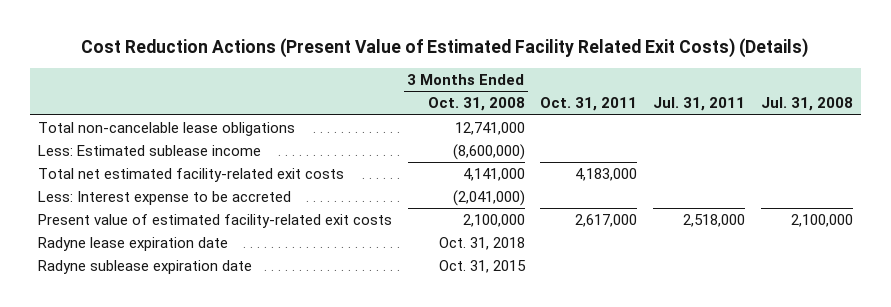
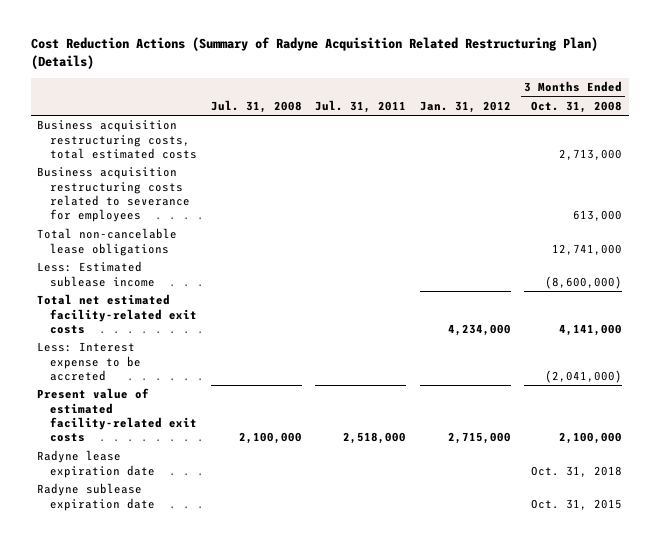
[81,38,809,59] Cost Reduction Actions (Present Value of Estimated Facility Related Exit Costs) (Details) -> [30,37,598,70] Cost Reduction Actions (Summary of Radyne Acquisition Related Restructuring Plan) (Details)
[540,97,638,112] Oct. 31, 2011 -> none
none -> [419,100,511,113] Jan. 31, 2012
none -> [37,120,198,159] Business acquisition restructuring costs, total estimated costs
none -> [37,167,191,223] Business acquisition restructuring costs related to severance for employees

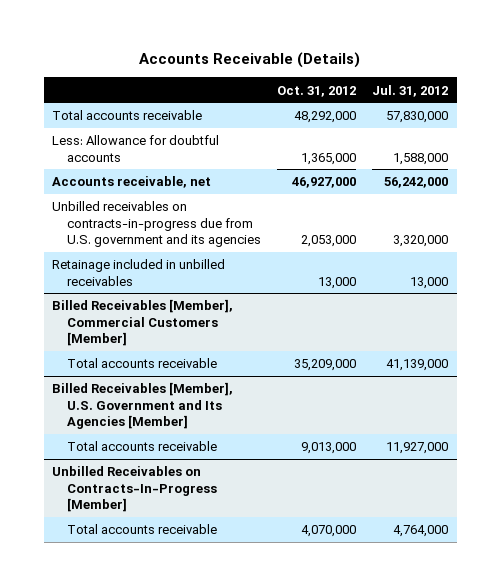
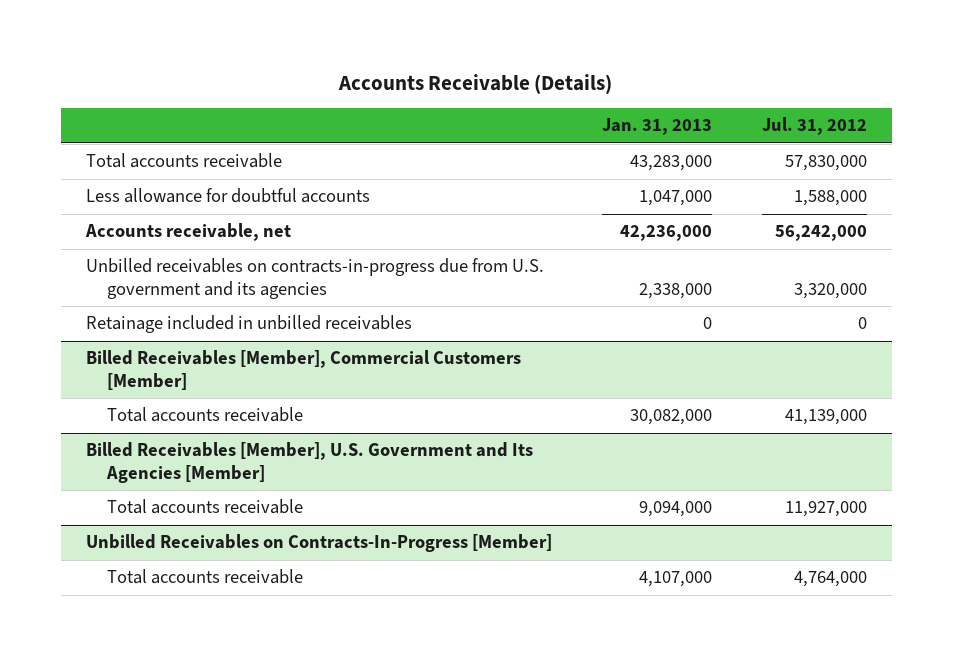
[277,85,357,97] Oct. 31, 2012 -> none
none -> [601,118,712,136] Jan. 31, 2013
[51,135,219,162] Less: Allowance for doubtful accounts -> [85,188,370,204] Less allowance for doubtful accounts
[410,276,449,289] 13,000 -> [857,317,867,330] 0

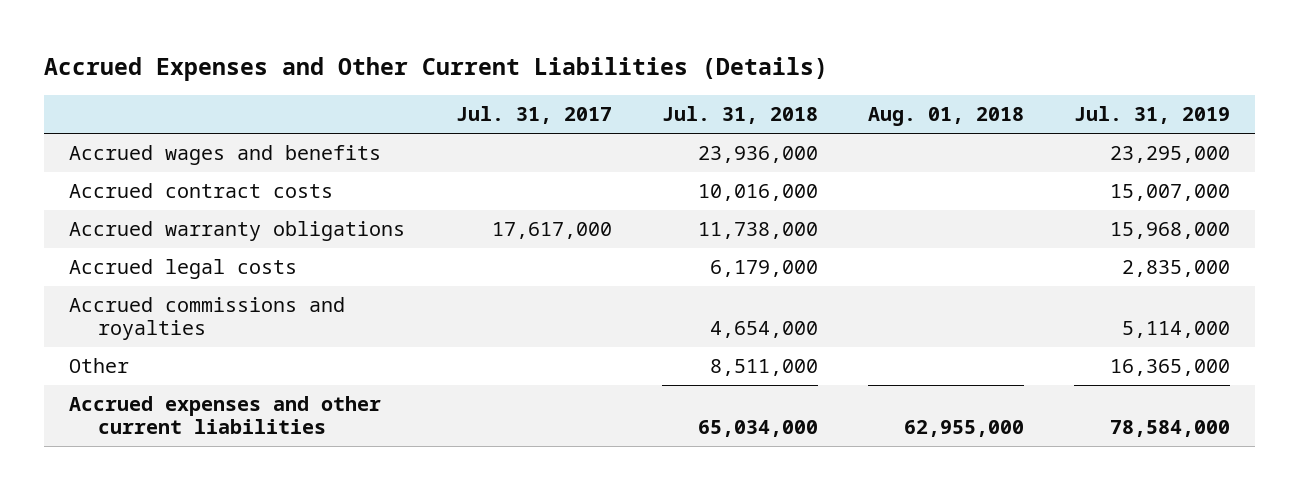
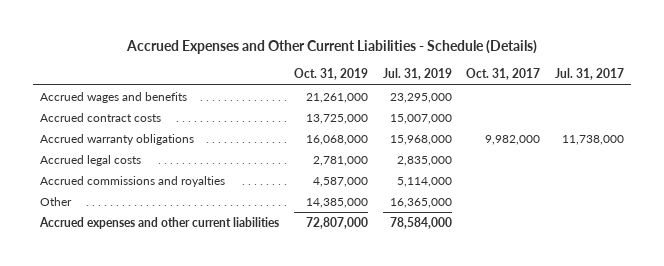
[44,57,829,82] Accrued Expenses and Other Current Liabilities (Details) -> [126,40,538,55] Accrued Expenses and Other Current Liabilities - Schedule (Details)
[661,106,818,125] Jul. 31, 2018 -> none
[867,107,1024,127] Aug. 01, 2018 -> none
none -> [293,68,368,81] Oct. 31, 2019
none -> [466,68,541,81] Oct. 31, 2017
[491,222,612,240] 17,617,000 -> [561,134,624,145] 11,738,000

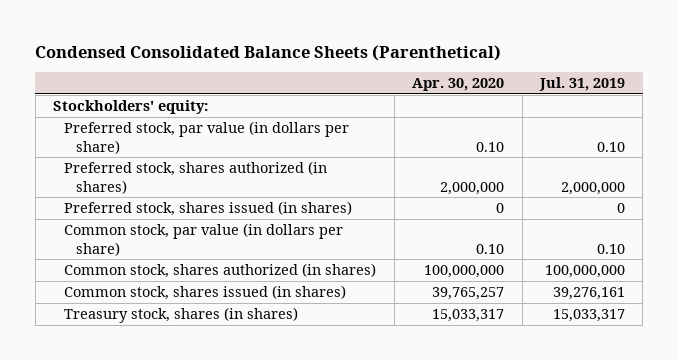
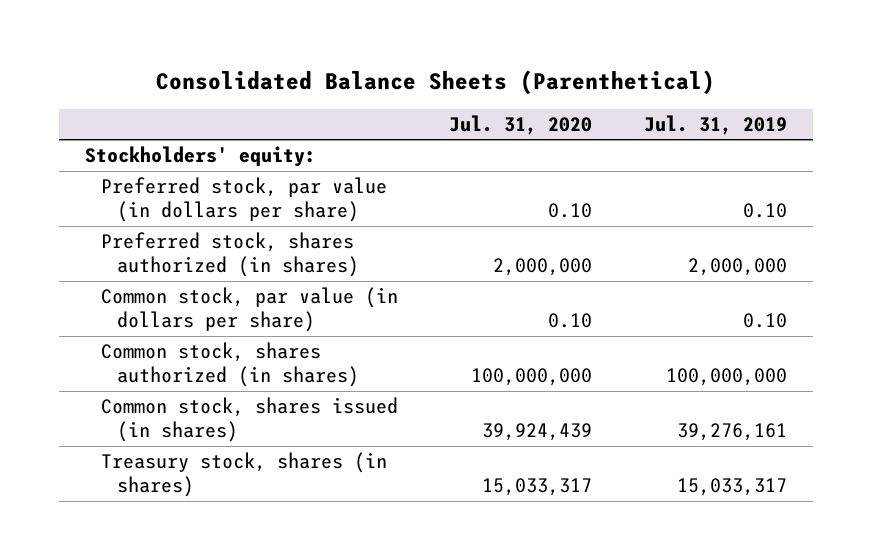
[35,44,502,61] Condensed Consolidated Balance Sheets (Parenthetical) -> [155,70,715,96] Consolidated Balance Sheets (Parenthetical)
[412,78,505,92] Apr. 30, 2020 -> none
none -> [449,114,593,135] Jul. 31, 2020
[64,201,353,217] Preferred stock, shares issued (in shares) -> none

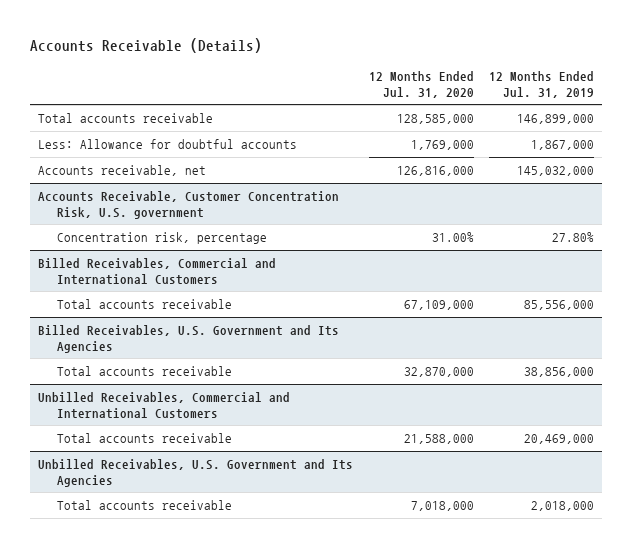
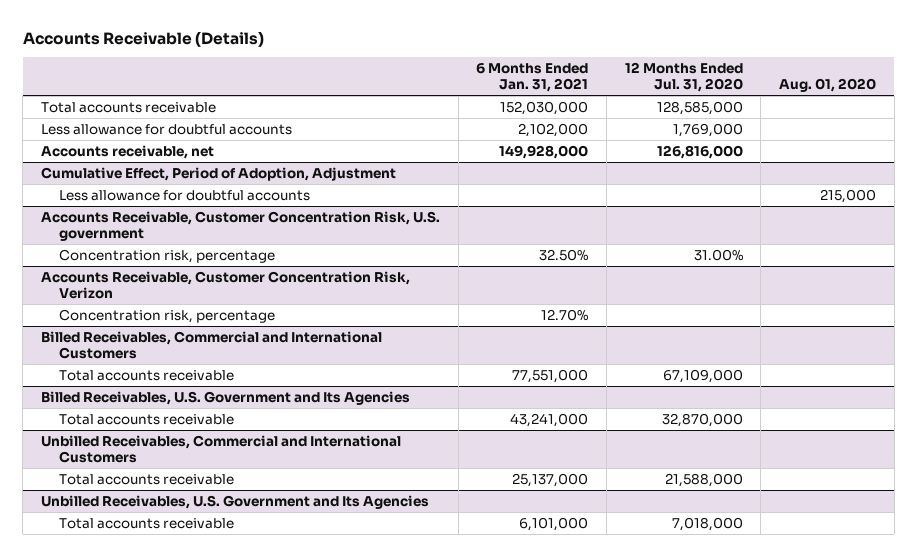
[489,71,595,98] 12 Months Ended Jul. 31, 2019 -> none
none -> [476,62,589,93] 6 Months Ended Jan. 31, 2021
none -> [778,78,876,93] Aug. 01, 2020
[37,139,297,150] Less: Allowance for doubtful accounts -> [41,123,293,135] Less allowance for doubtful accounts
none -> [41,166,397,181] Cumulative Effect, Period of Adoption, Adjustment
none -> [59,189,311,201] Less allowance for doubtful accounts
none -> [41,270,411,300] Accounts Receivable, Customer Concentration Risk, Verizon
none -> [59,308,276,323] Concentration risk, percentage

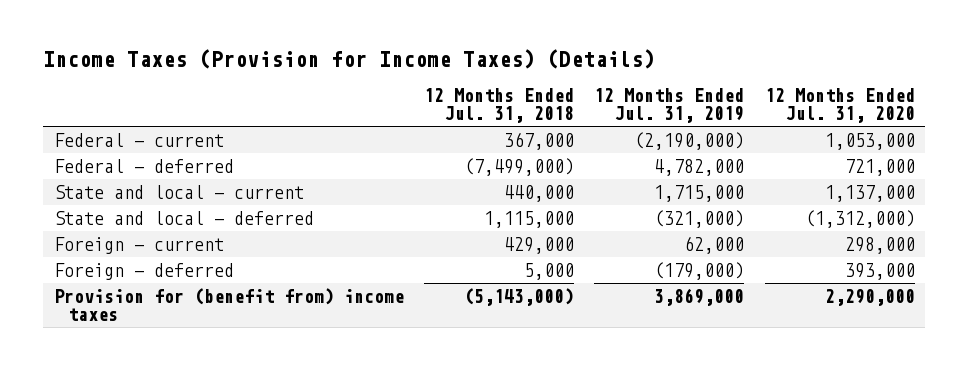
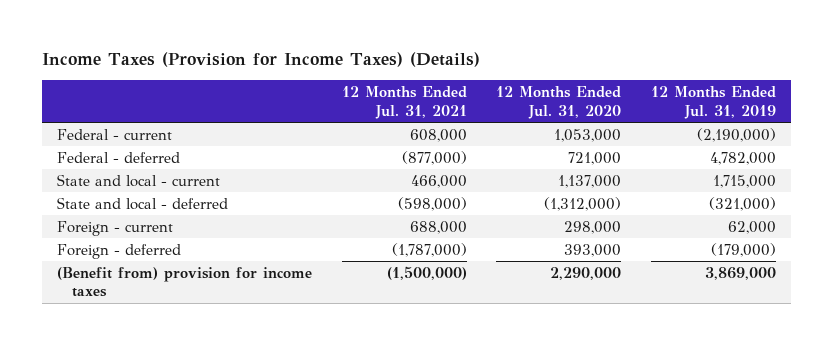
[424,87,575,124] 12 Months Ended Jul. 31, 2018 -> none
none -> [341,86,467,119] 12 Months Ended Jul. 31, 2021
[53,287,404,322] Provision for (benefit from) income taxes -> [56,266,312,298] (Benefit from) provision for income taxes

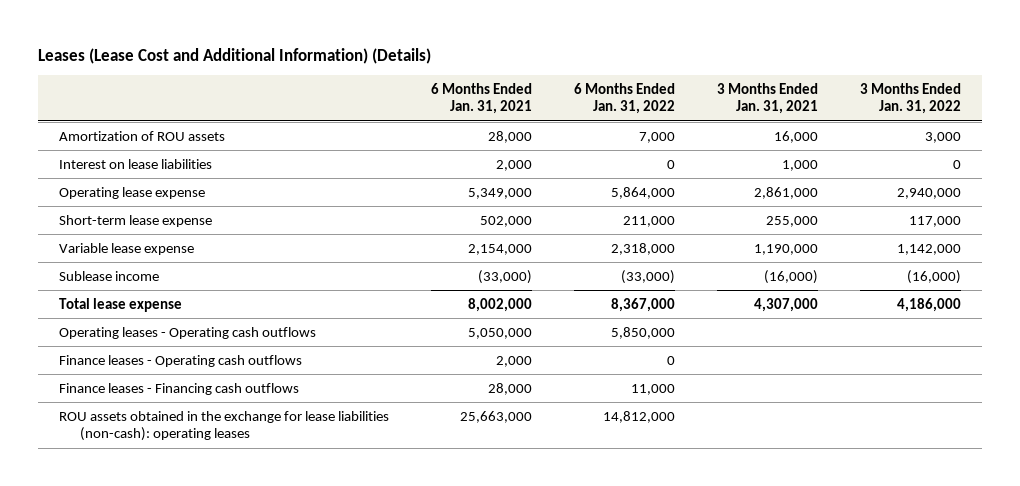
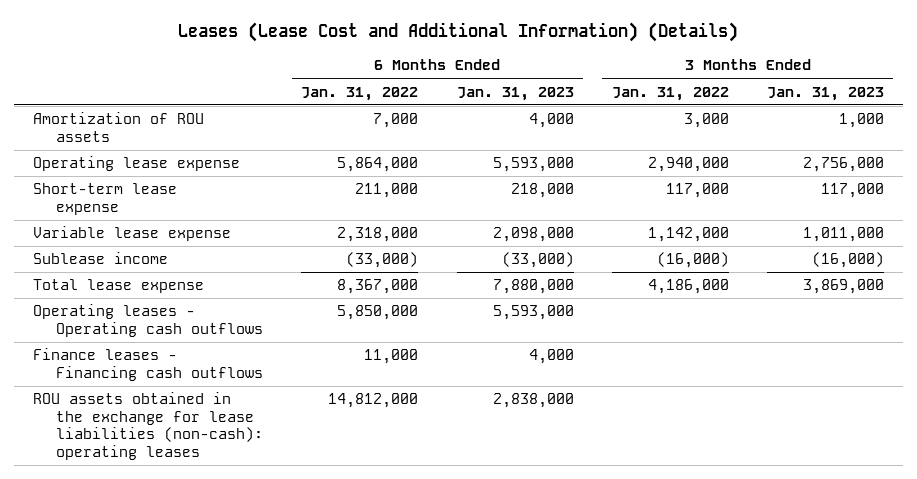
[430,82,532,115] 6 Months Ended Jan. 31, 2021 -> none
[716,82,818,115] 3 Months Ended Jan. 31, 2021 -> none
none -> [456,86,574,101] Jan. 31, 2023
none -> [766,86,884,101] Jan. 31, 2023
[59,158,213,169] Interest on lease liabilities -> none
[59,354,303,367] Finance leases - Operating cash outflows -> none

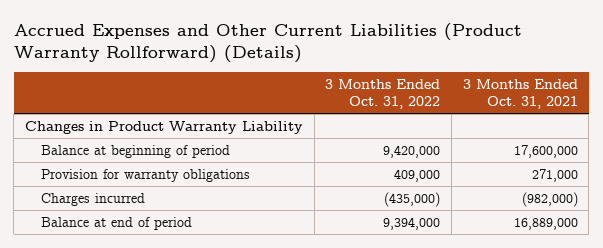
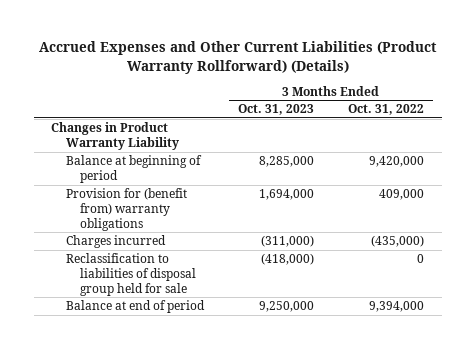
[462,78,578,110] 3 Months Ended Oct. 31, 2021 -> none
none -> [237,104,314,116] Oct. 31, 2023
[41,168,251,182] Provision for warranty obligations -> [65,188,187,231] Provision for (benefit from) warranty obligations
none -> [65,253,196,296] Reclassification to liabilities of disposal group held for sale

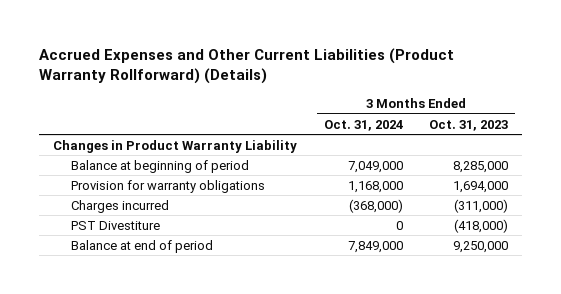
[348,104,425,116] Oct. 31, 2022 -> none
none -> [323,119,403,131] Oct. 31, 2024
[65,188,187,231] Provision for (benefit from) warranty obligations -> [71,179,266,193] Provision for warranty obligations
[65,253,196,296] Reclassification to liabilities of disposal group held for sale -> [71,220,161,230] PST Divestiture

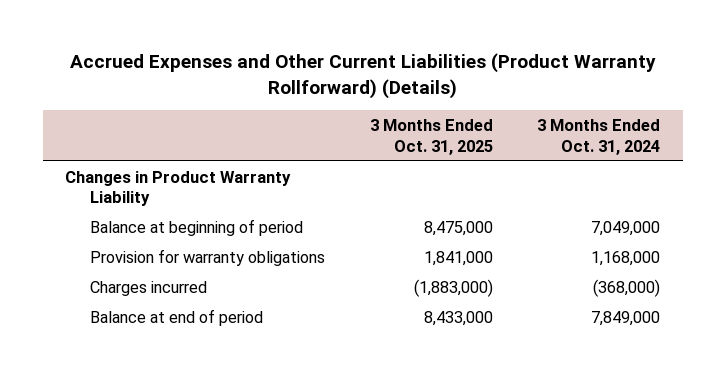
[429,119,509,131] Oct. 31, 2023 -> none
none -> [369,119,493,155] 3 Months Ended Oct. 31, 2025
[71,220,161,230] PST Divestiture -> none

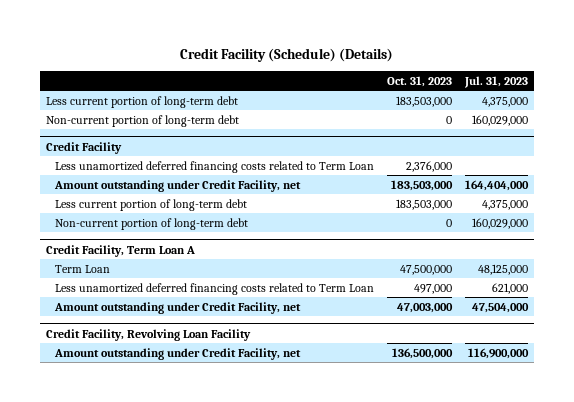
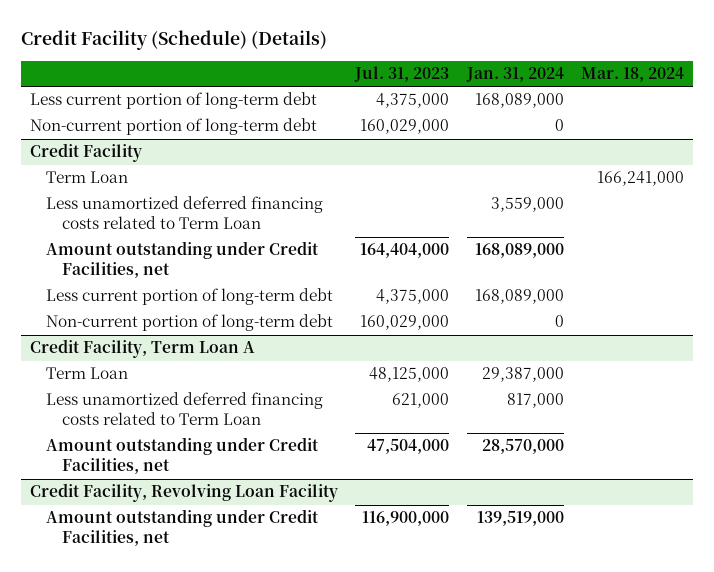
[386,75,452,87] Oct. 31, 2023 -> none
none -> [465,66,564,82] Jan. 31, 2024
none -> [581,66,685,82] Mar. 18, 2024
none -> [46,171,129,184] Term Loan
[54,179,302,192] Amount outstanding under Credit Facility, net -> [46,241,320,279] Amount outstanding under Credit Facilities, net
[54,301,302,314] Amount outstanding under Credit Facility, net -> [46,437,320,475] Amount outstanding under Credit Facilities, net
[54,347,302,360] Amount outstanding under Credit Facility, net -> [46,509,320,547] Amount outstanding under Credit Facilities, net

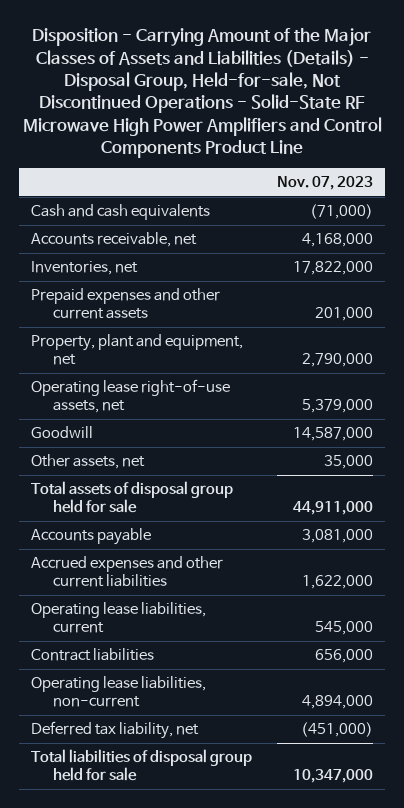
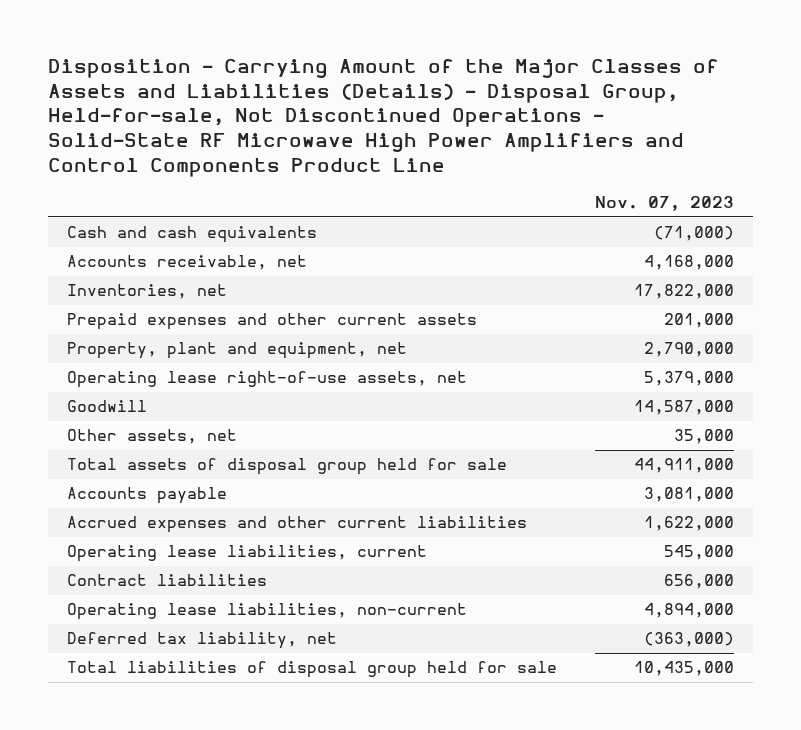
[300,722,373,738] (451,000) -> [644,632,735,648] (363,000)
[292,769,373,784] 10,347,000 -> [634,661,735,677] 10,435,000

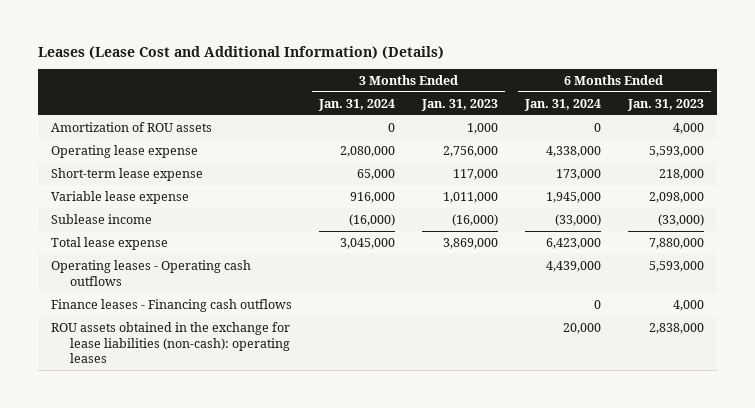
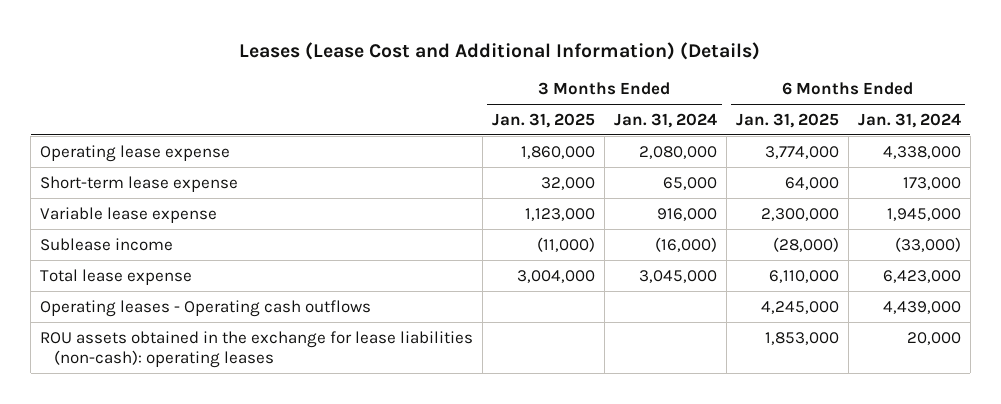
[420,98,498,111] Jan. 31, 2023 -> none
[626,98,704,111] Jan. 31, 2023 -> none
none -> [492,112,596,128] Jan. 31, 2025
none -> [735,112,839,128] Jan. 31, 2025
[51,121,213,132] Amortization of ROU assets -> none
[51,298,293,312] Finance leases - Financing cash outflows -> none

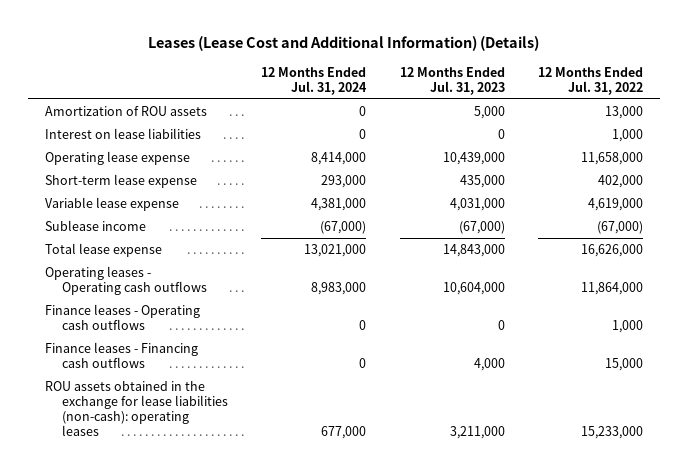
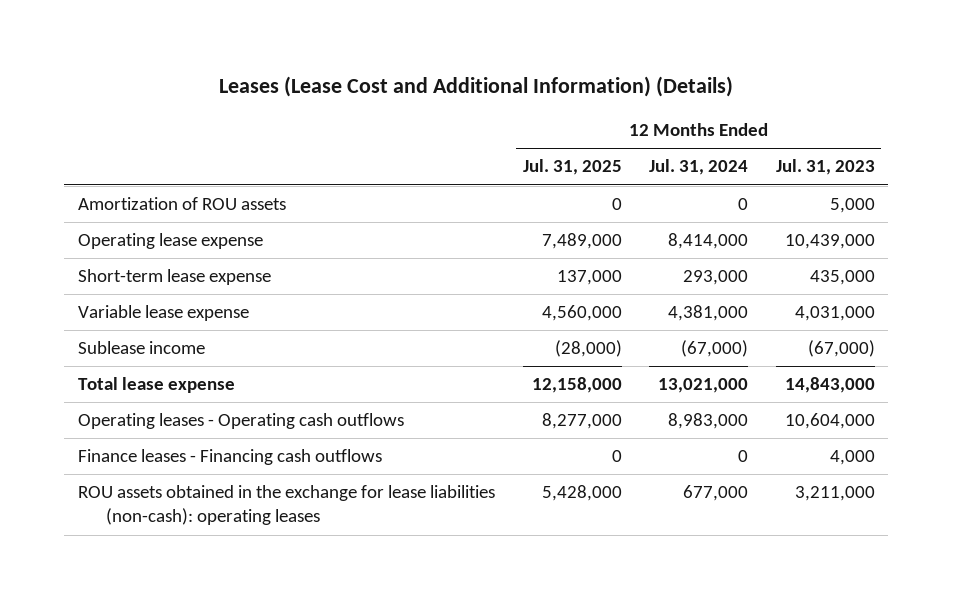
[538,66,644,95] 12 Months Ended Jul. 31, 2022 -> none
none -> [522,159,622,176] Jul. 31, 2025
[44,128,201,140] Interest on lease liabilities -> none
[44,304,200,331] Finance leases - Operating cash outflows -> none

